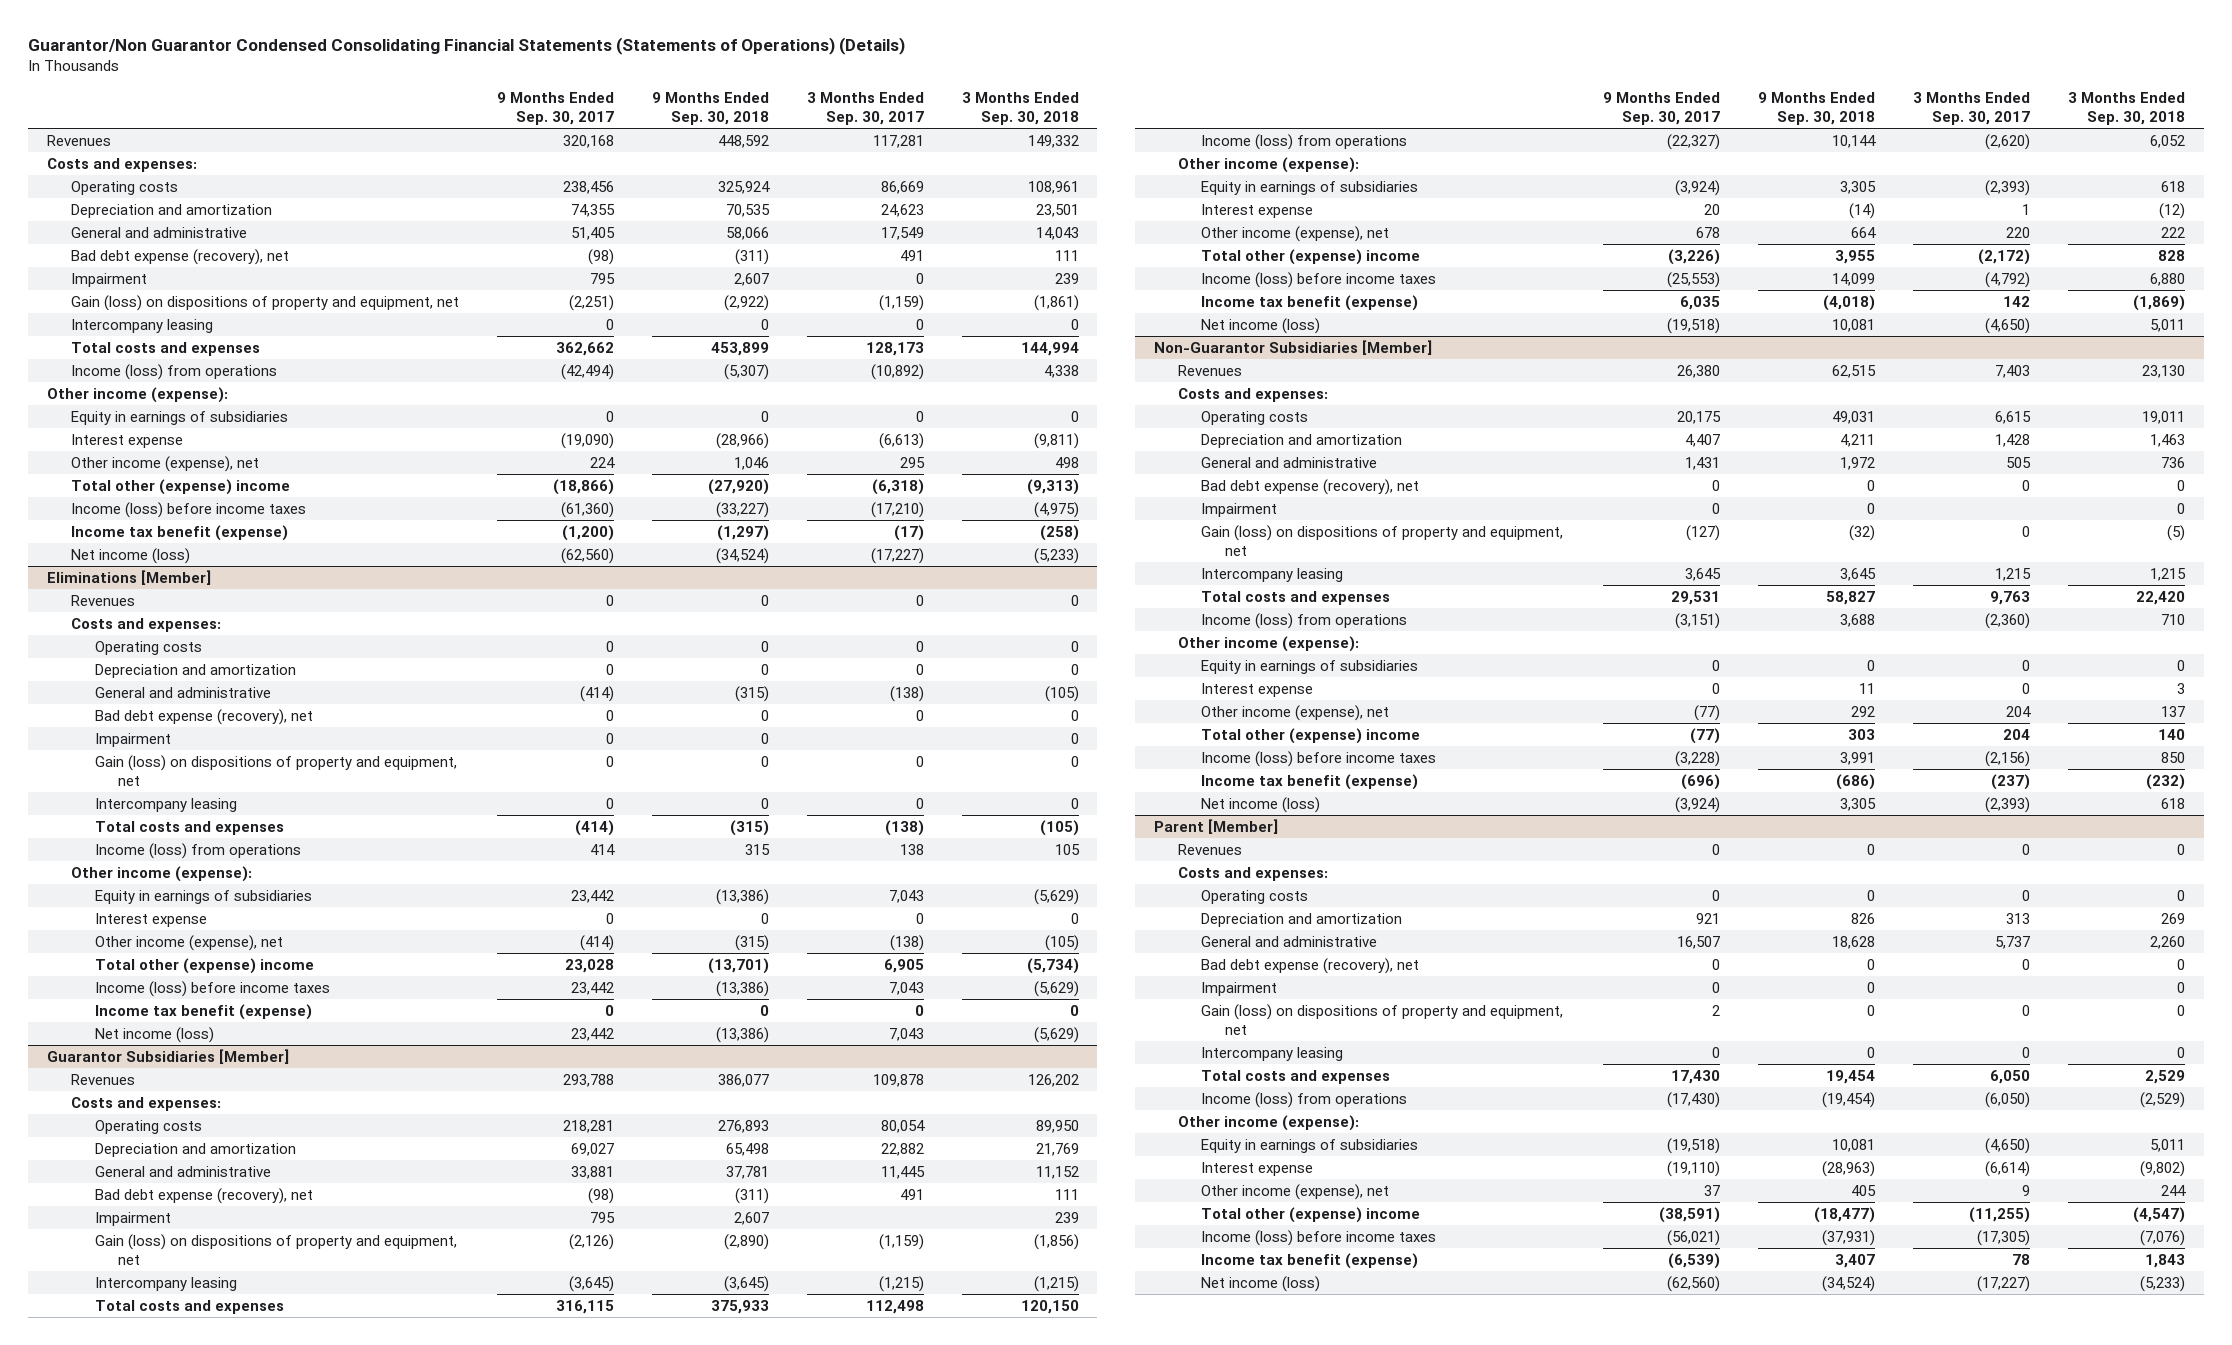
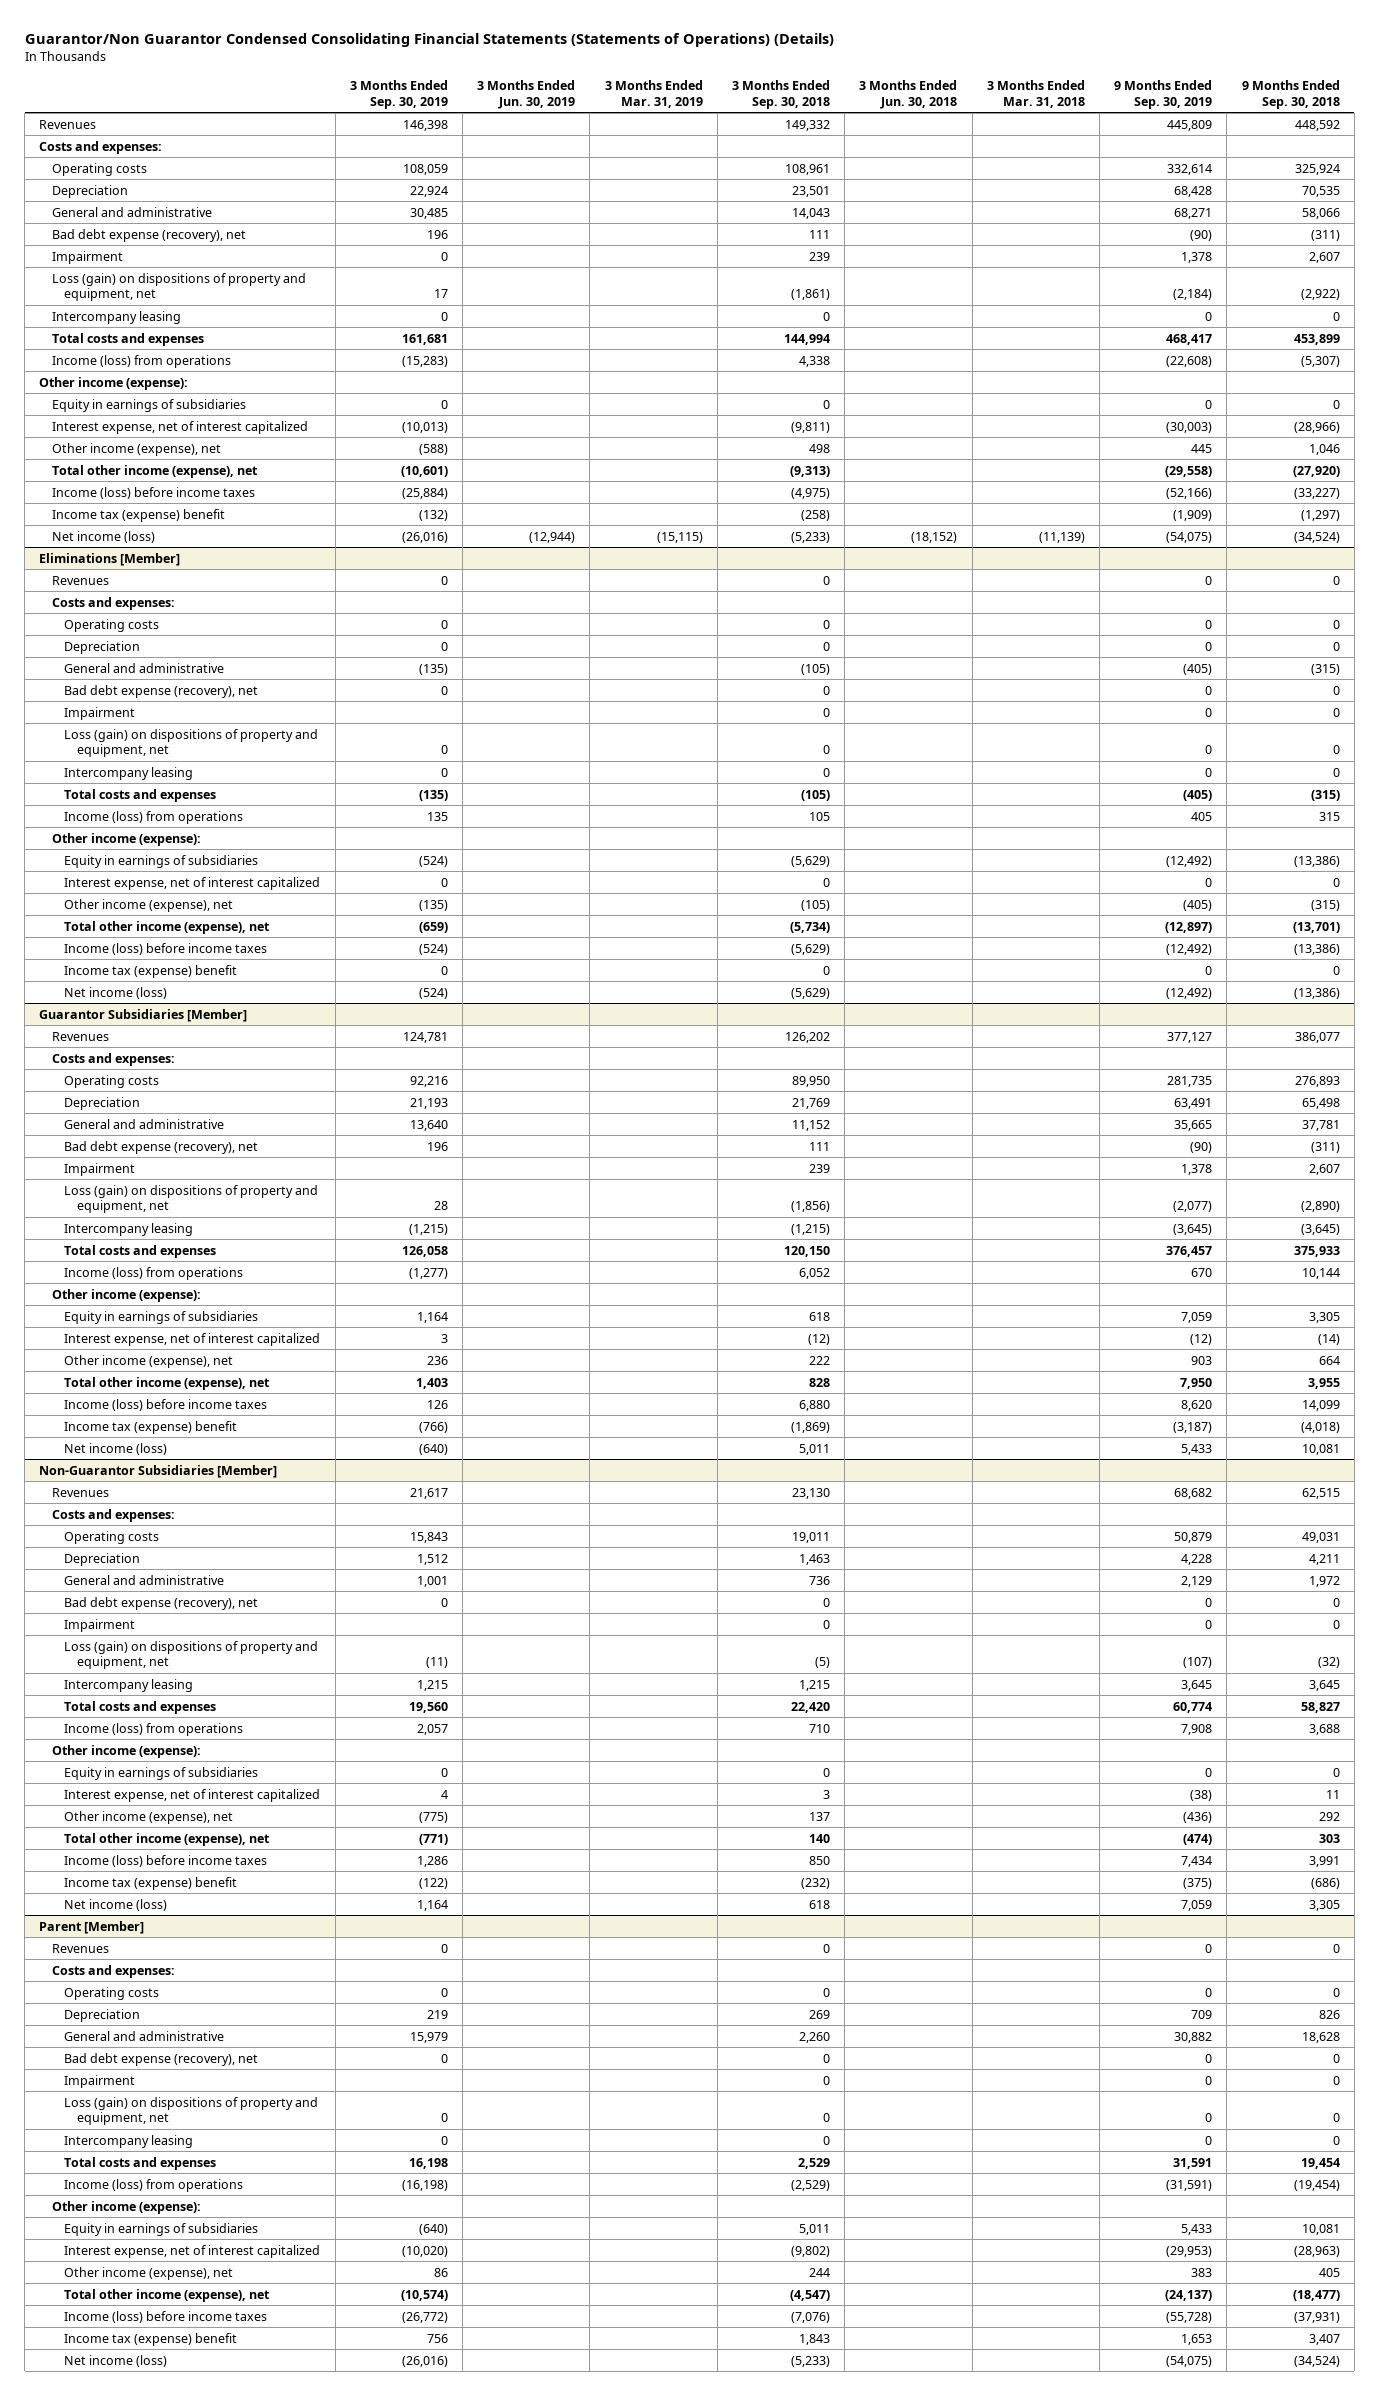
[496,91,614,126] 9 Months Ended Sep. 30, 2017 -> none
[806,91,924,126] 3 Months Ended Sep. 30, 2017 -> none
none -> [349,79,448,109] 3 Months Ended Sep. 30, 2019
none -> [477,79,576,109] 3 Months Ended Jun. 30, 2019
none -> [604,79,703,108] 3 Months Ended Mar. 31, 2019
none -> [859,79,958,109] 3 Months Ended Jun. 30, 2018
none -> [986,79,1085,108] 3 Months Ended Mar. 31, 2018
none -> [1114,79,1213,109] 9 Months Ended Sep. 30, 2019
[70,203,272,218] Depreciation and amortization -> [51,184,128,198] Depreciation
[70,294,459,311] Gain (loss) on dispositions of property and equipment, net -> [51,272,306,302] Loss (gain) on dispositions of property and equipment, net
[70,433,183,448] Interest expense -> [51,420,308,434] Interest expense, net of interest capitalized
[70,478,290,495] Total other (expense) income -> [51,464,258,478] Total other income (expense), net
[70,524,288,541] Income tax benefit (expense) -> [51,508,225,522] Income tax (expense) benefit
[94,663,296,678] Depreciation and amortization -> [64,640,141,654] Depreciation
[94,754,457,786] Gain (loss) on dispositions of property and equipment, net -> [64,728,319,758] Loss (gain) on dispositions of property and equipment, net
[94,912,207,927] Interest expense -> [64,876,321,890] Interest expense, net of interest capitalized
[94,957,314,974] Total other (expense) income -> [64,920,271,934] Total other income (expense), net
[94,1003,312,1020] Income tax benefit (expense) -> [64,964,238,978] Income tax (expense) benefit
[94,1142,296,1157] Depreciation and amortization -> [64,1096,141,1110] Depreciation
[94,1233,457,1265] Gain (loss) on dispositions of property and equipment, net -> [64,1184,319,1214] Loss (gain) on dispositions of property and equipment, net
[1201,203,1314,218] Interest expense -> [64,1332,321,1346] Interest expense, net of interest capitalized
[1201,248,1421,265] Total other (expense) income -> [64,1376,271,1390] Total other income (expense), net
[1201,294,1419,311] Income tax benefit (expense) -> [64,1420,238,1434] Income tax (expense) benefit
[1201,433,1403,448] Depreciation and amortization -> [64,1552,141,1566] Depreciation
[1201,524,1564,556] Gain (loss) on dispositions of property and equipment, net -> [64,1640,319,1670] Loss (gain) on dispositions of property and equipment, net
[1201,682,1314,697] Interest expense -> [64,1788,321,1802] Interest expense, net of interest capitalized
[1201,727,1421,744] Total other (expense) income -> [64,1832,271,1846] Total other income (expense), net
[1201,773,1419,790] Income tax benefit (expense) -> [64,1876,238,1890] Income tax (expense) benefit
[1201,912,1403,927] Depreciation and amortization -> [64,2008,141,2022] Depreciation
[1201,1003,1564,1035] Gain (loss) on dispositions of property and equipment, net -> [64,2096,319,2126] Loss (gain) on dispositions of property and equipment, net
[1201,1161,1314,1176] Interest expense -> [64,2244,321,2258] Interest expense, net of interest capitalized
[1201,1206,1421,1223] Total other (expense) income -> [64,2288,271,2302] Total other income (expense), net
[1201,1252,1419,1269] Income tax benefit (expense) -> [64,2332,238,2346] Income tax (expense) benefit

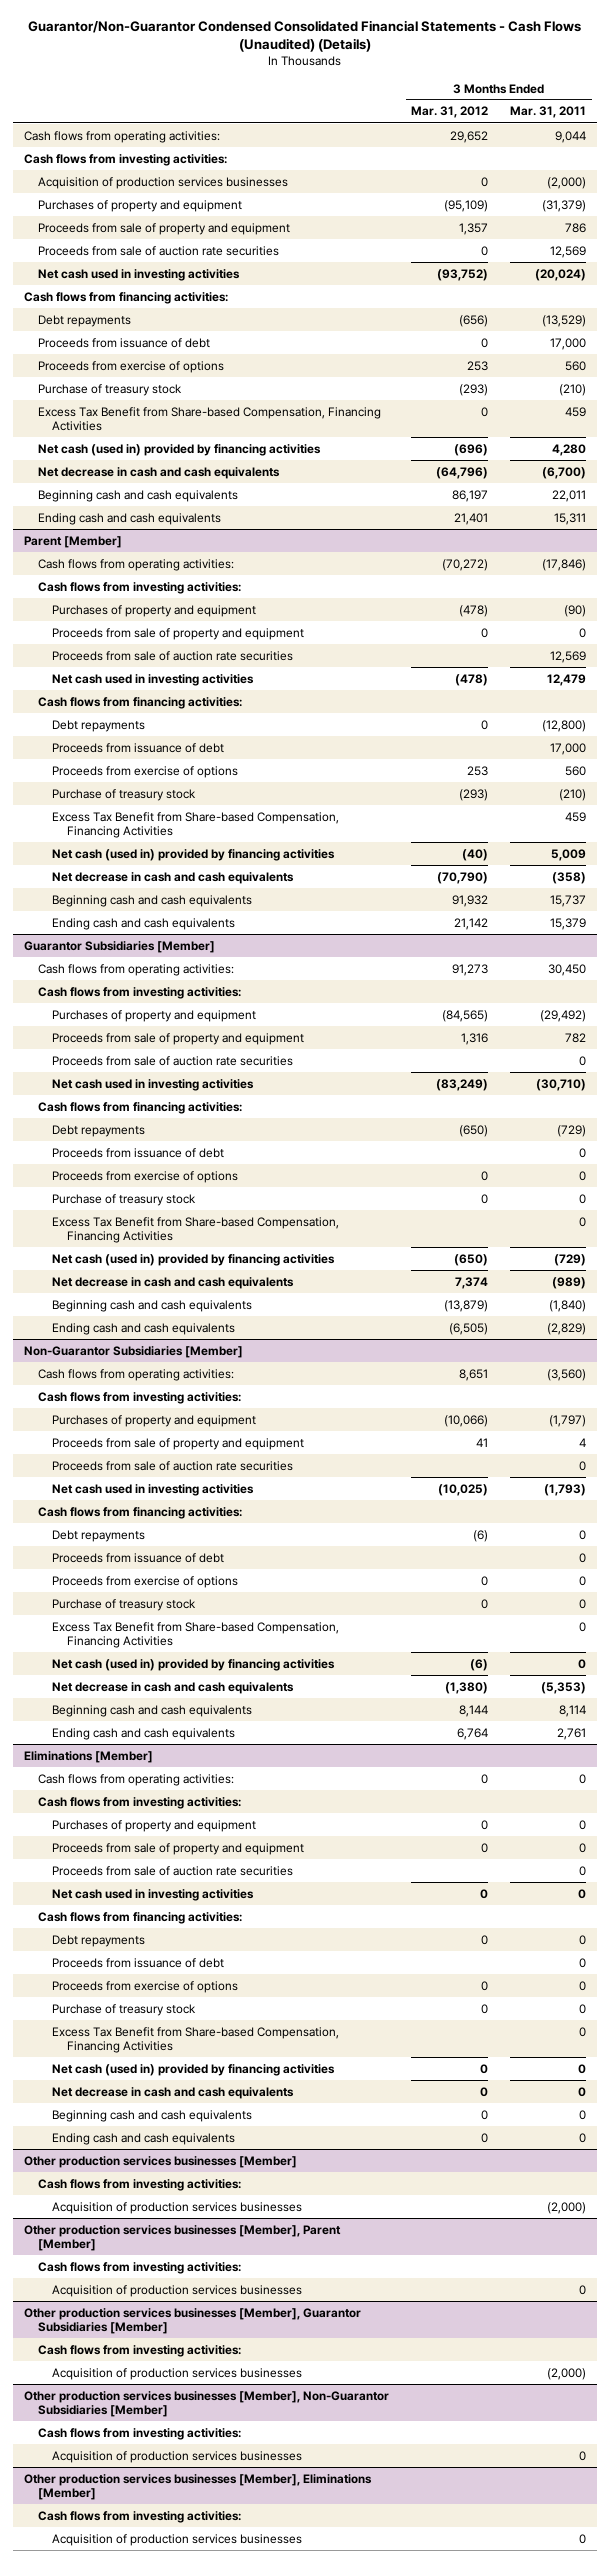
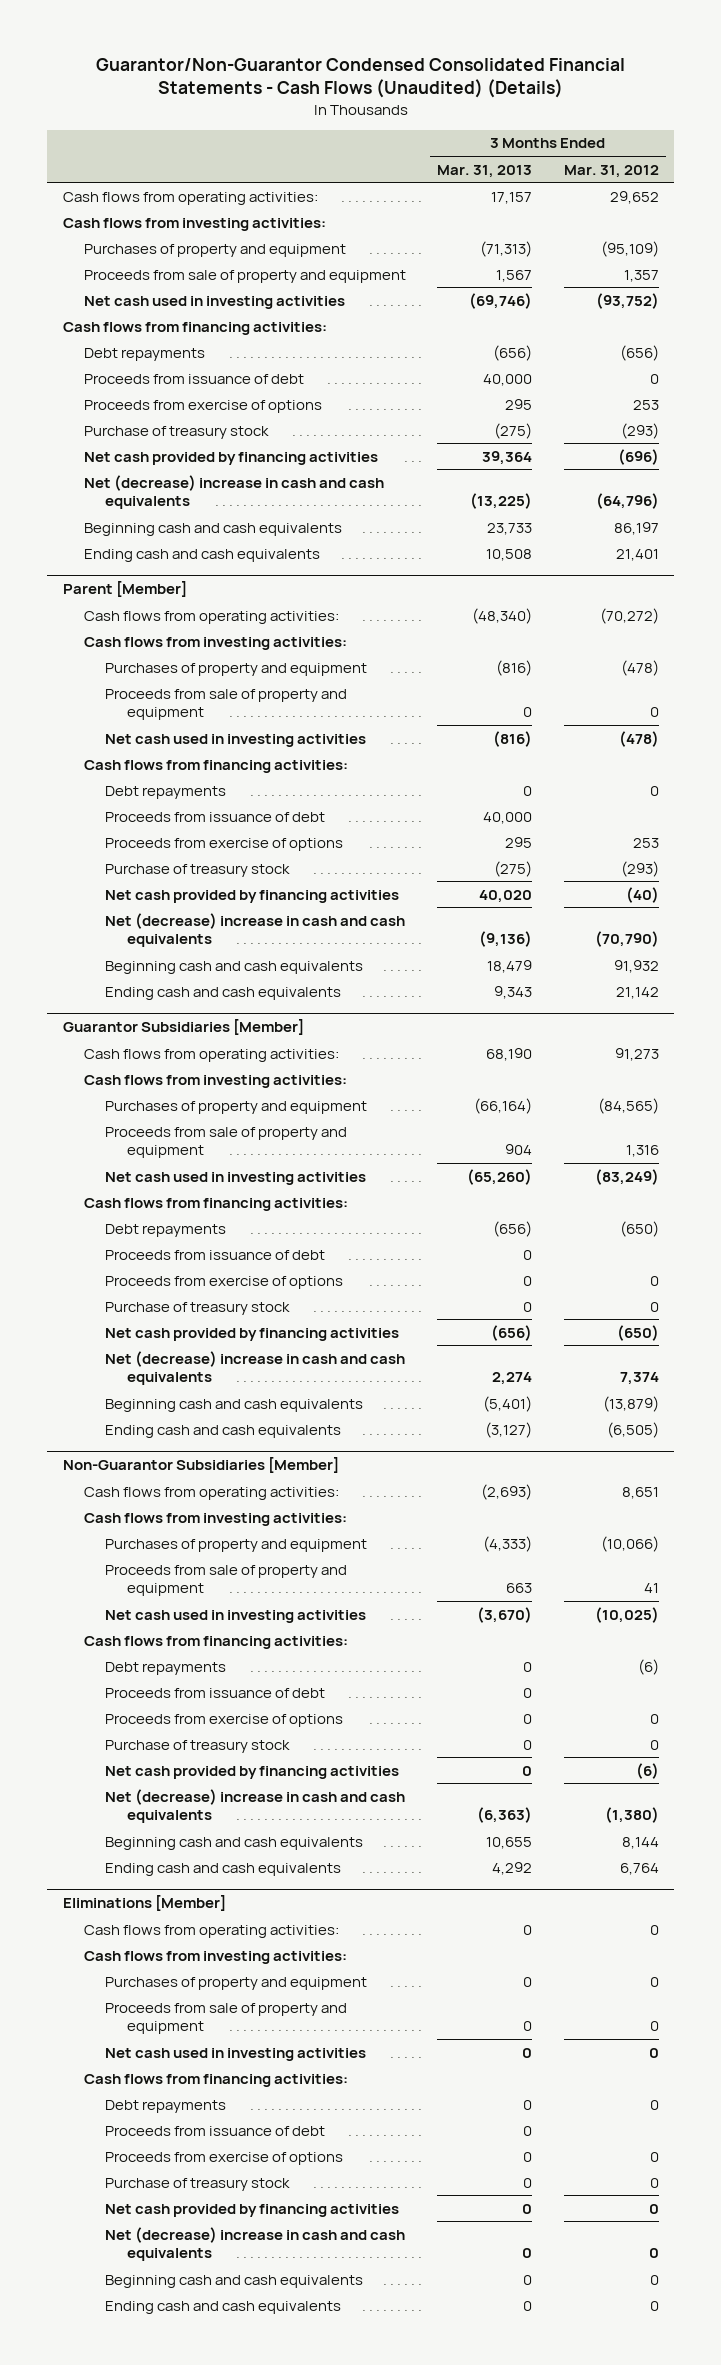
[510,106,587,119] Mar. 31, 2011 -> none
none -> [437,164,533,178] Mar. 31, 2013
[38,176,289,189] Acquisition of production services businesses -> none
[38,245,280,256] Proceeds from sale of auction rate securities -> none
[38,406,382,431] Excess Tax Benefit from Share-based Compensation, Financing Activities -> none
[38,443,322,456] Net cash (used in) provided by financing activities -> [84,451,379,465] Net cash provided by financing activities
[38,466,281,479] Net decrease in cash and cash equivalents -> [84,474,385,509] Net (decrease) increase in cash and cash equivalents
[52,650,294,661] Proceeds from sale of auction rate securities -> none
[52,811,340,838] Excess Tax Benefit from Share-based Compensation, Financing Activities -> none
[52,848,336,861] Net cash (used in) provided by financing activities -> [105,889,400,903] Net cash provided by financing activities
[52,871,295,884] Net decrease in cash and cash equivalents -> [105,912,406,947] Net (decrease) increase in cash and cash equivalents
[52,1055,294,1066] Proceeds from sale of auction rate securities -> none
[52,1216,340,1243] Excess Tax Benefit from Share-based Compensation, Financing Activities -> none
[52,1253,336,1266] Net cash (used in) provided by financing activities -> [105,1327,400,1341] Net cash provided by financing activities
[52,1276,295,1289] Net decrease in cash and cash equivalents -> [105,1350,406,1385] Net (decrease) increase in cash and cash equivalents
[52,1460,294,1471] Proceeds from sale of auction rate securities -> none
[52,1621,340,1648] Excess Tax Benefit from Share-based Compensation, Financing Activities -> none
[52,1658,336,1671] Net cash (used in) provided by financing activities -> [105,1765,400,1779] Net cash provided by financing activities
[52,1681,295,1694] Net decrease in cash and cash equivalents -> [105,1788,406,1823] Net (decrease) increase in cash and cash equivalents
[52,1865,294,1876] Proceeds from sale of auction rate securities -> none
[52,2026,340,2053] Excess Tax Benefit from Share-based Compensation, Financing Activities -> none
[52,2063,336,2076] Net cash (used in) provided by financing activities -> [105,2203,400,2217] Net cash provided by financing activities
[52,2086,295,2099] Net decrease in cash and cash equivalents -> [105,2226,406,2261] Net (decrease) increase in cash and cash equivalents
[23,2155,297,2168] Other production services businesses [Member] -> none
[38,2178,242,2191] Cash flows from investing activities: -> none
[52,2201,303,2214] Acquisition of production services businesses -> none
[23,2224,341,2251] Other production services businesses [Member], Parent [Member] -> none
[38,2261,242,2274] Cash flows from investing activities: -> none
[52,2284,303,2297] Acquisition of production services businesses -> none
[23,2307,361,2334] Other production services businesses [Member], Guarantor Subsidiaries [Member] -> none
[38,2344,242,2357] Cash flows from investing activities: -> none
[52,2367,303,2380] Acquisition of production services businesses -> none
[23,2390,389,2417] Other production services businesses [Member], Non-Guarantor Subsidiaries [Member] -> none
[38,2427,242,2440] Cash flows from investing activities: -> none
[52,2450,303,2463] Acquisition of production services businesses -> none
[23,2473,372,2500] Other production services businesses [Member], Eliminations [Member] -> none
[38,2510,242,2523] Cash flows from investing activities: -> none
[52,2533,303,2546] Acquisition of production services businesses -> none

